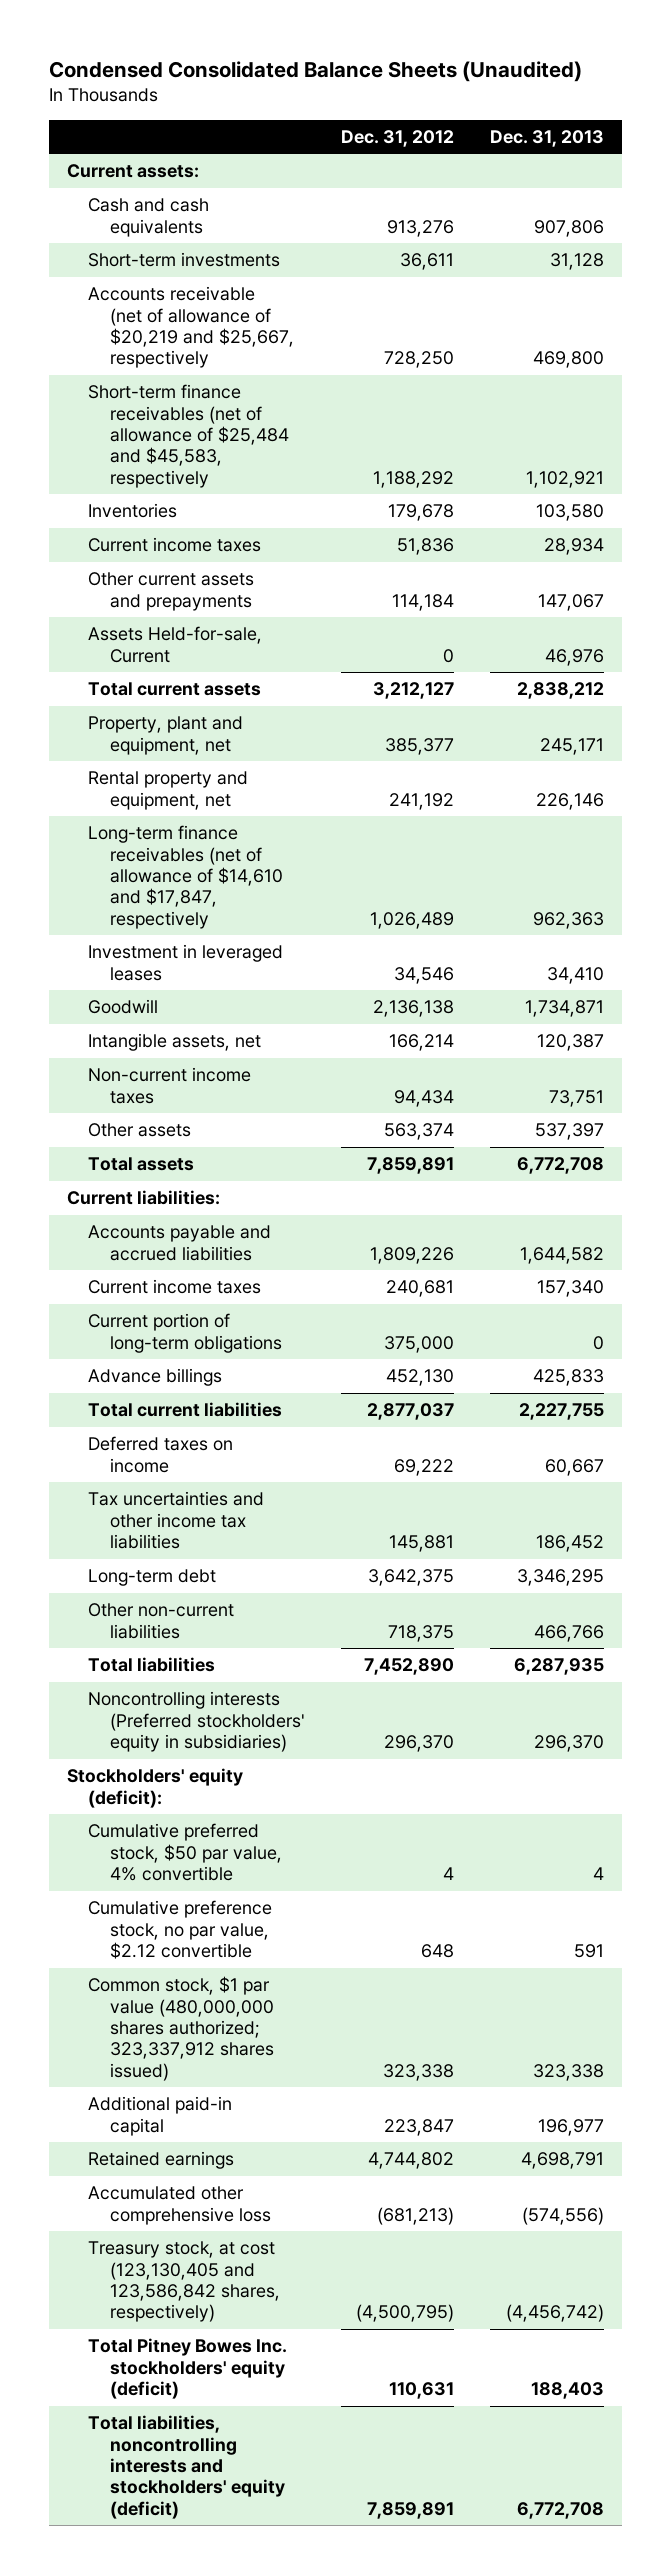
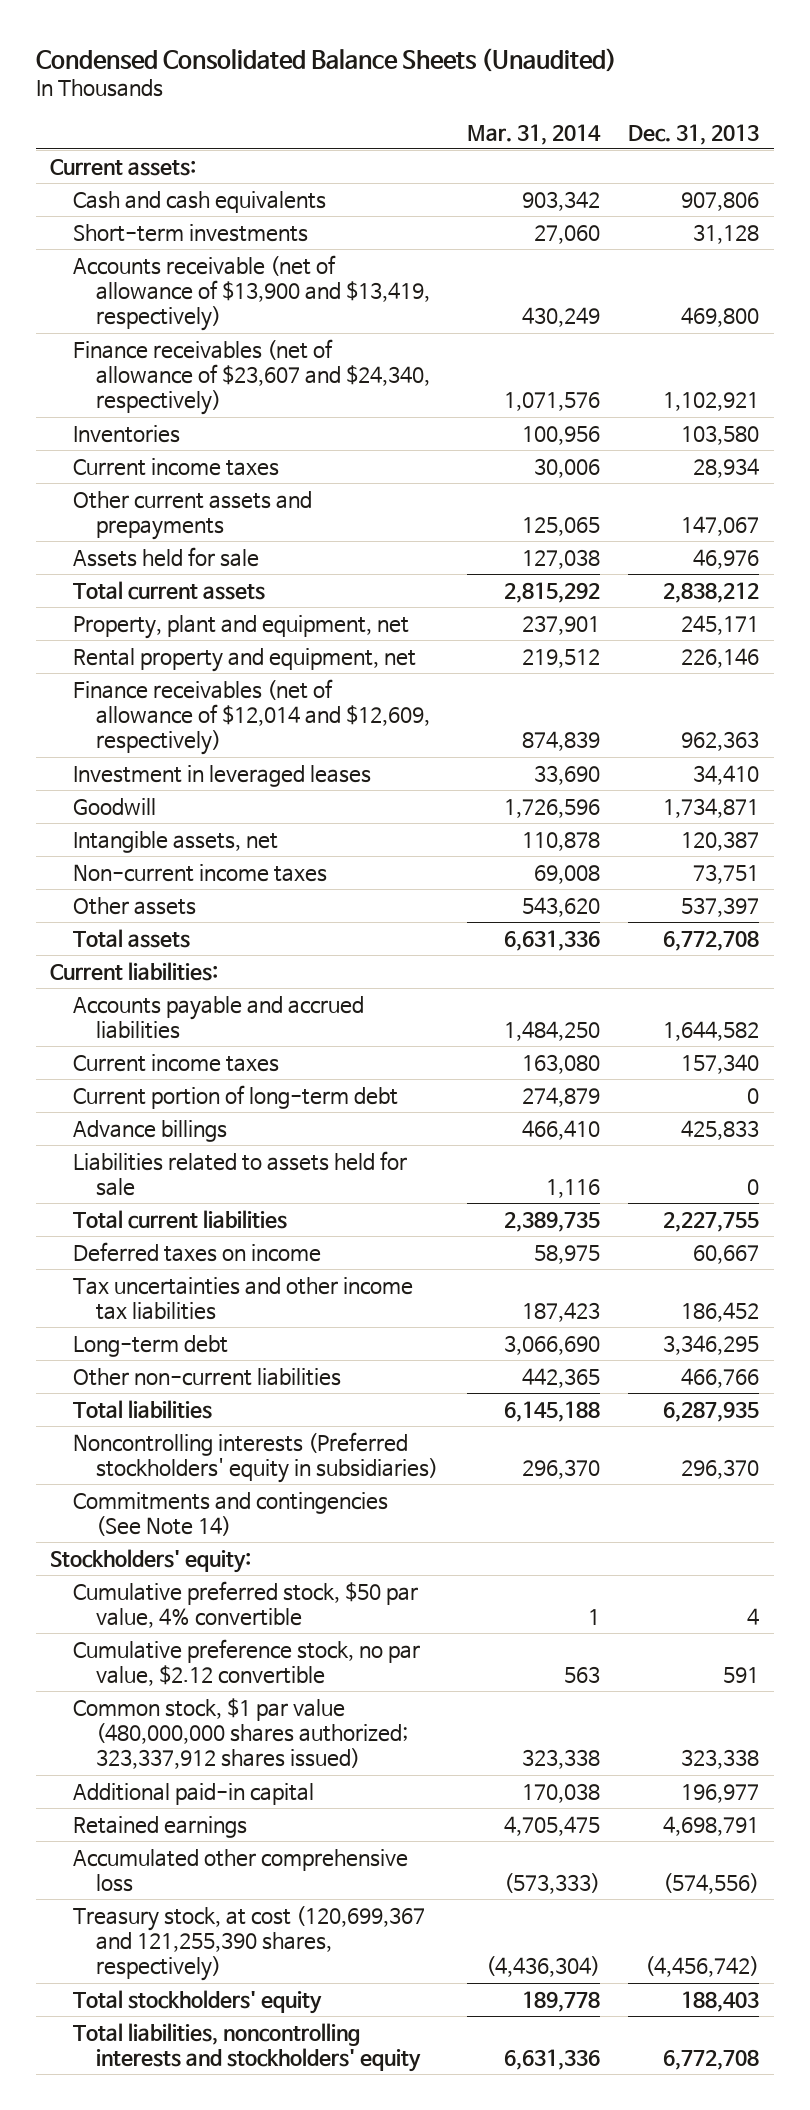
[340,129,454,147] Dec. 31, 2012 -> none
none -> [466,123,601,145] Mar. 31, 2014
[88,286,295,369] Accounts receivable (net of allowance of $20,219 and $25,667, respectively -> [73,254,430,332] Accounts receivable (net of allowance of $13,900 and $13,419, respectively)
[88,384,290,488] Short-term finance receivables (net of allowance of $25,484 and $45,583, respectively -> [73,338,430,416] Finance receivables (net of allowance of $23,607 and $24,340, respectively)
[88,626,263,663] Assets Held-for-sale, Current -> [73,546,260,567] Assets held for sale
[88,825,284,929] Long-term finance receivables (net of allowance of $14,610 and $17,847, respectively -> [73,678,430,756] Finance receivables (net of allowance of $12,014 and $12,609, respectively)
[88,1313,283,1353] Current portion of long-term obligations -> [73,1084,399,1109] Current portion of long-term debt
none -> [73,1150,408,1197] Liabilities related to assets held for sale
none -> [73,1491,389,1537] Commitments and contingencies (See Note 14)
[66,1768,243,1808] Stockholders' equity (deficit): -> [50,1548,252,1573] Stockholders' equity:
[88,2241,281,2323] Treasury stock, at cost (123,130,405 and 123,586,842 shares, respectively) -> [73,1905,426,1982] Treasury stock, at cost (120,699,367 and 121,255,390 shares, respectively)
[88,2338,288,2400] Total Pitney Bowes Inc. stockholders' equity (deficit) -> [73,1989,323,2014] Total stockholders' equity
[88,2415,286,2519] Total liabilities, noncontrolling interests and stockholders' equity (deficit) -> [73,2022,421,2073] Total liabilities, noncontrolling interests and stockholders' equity

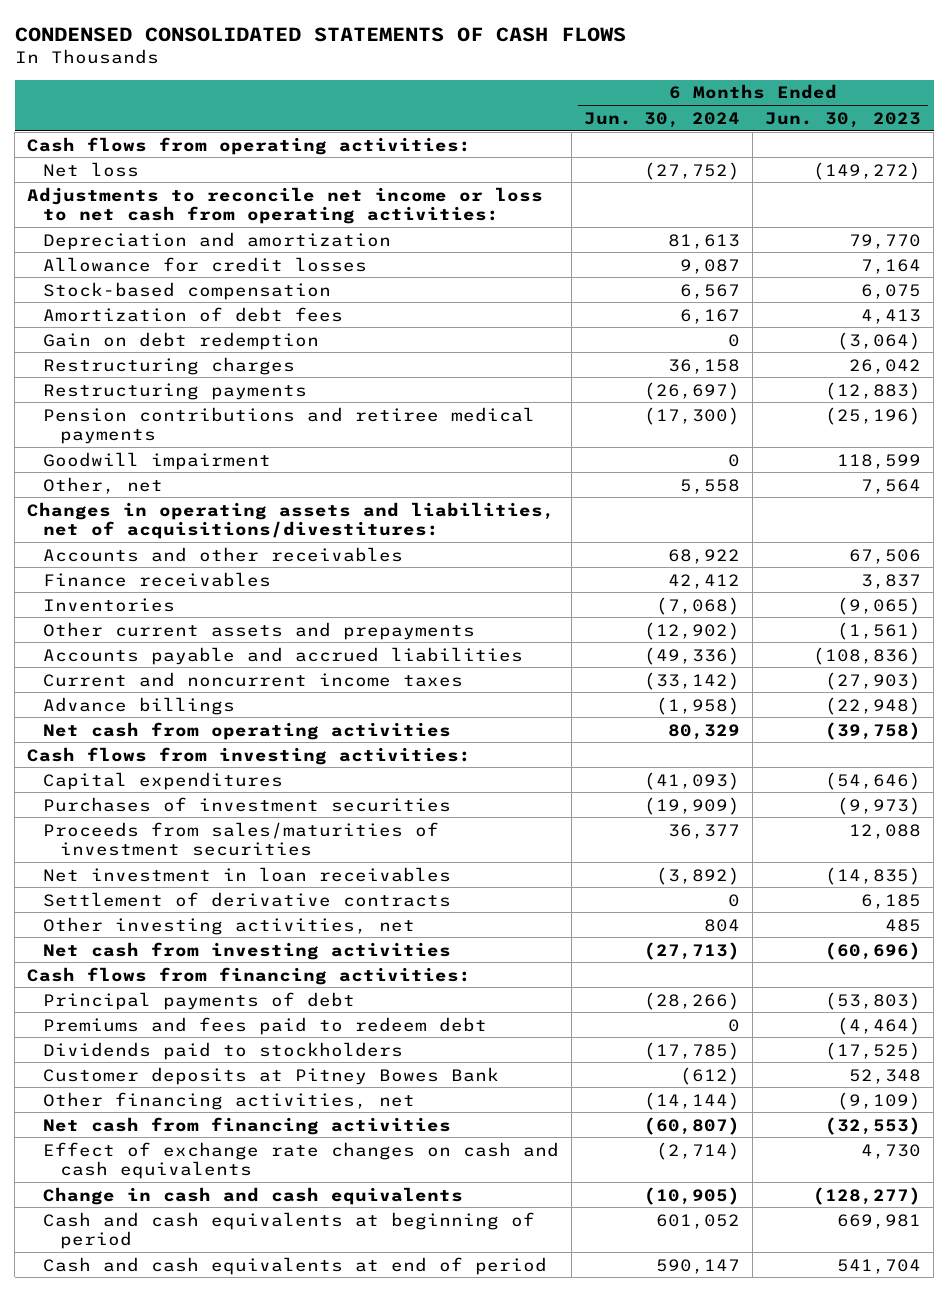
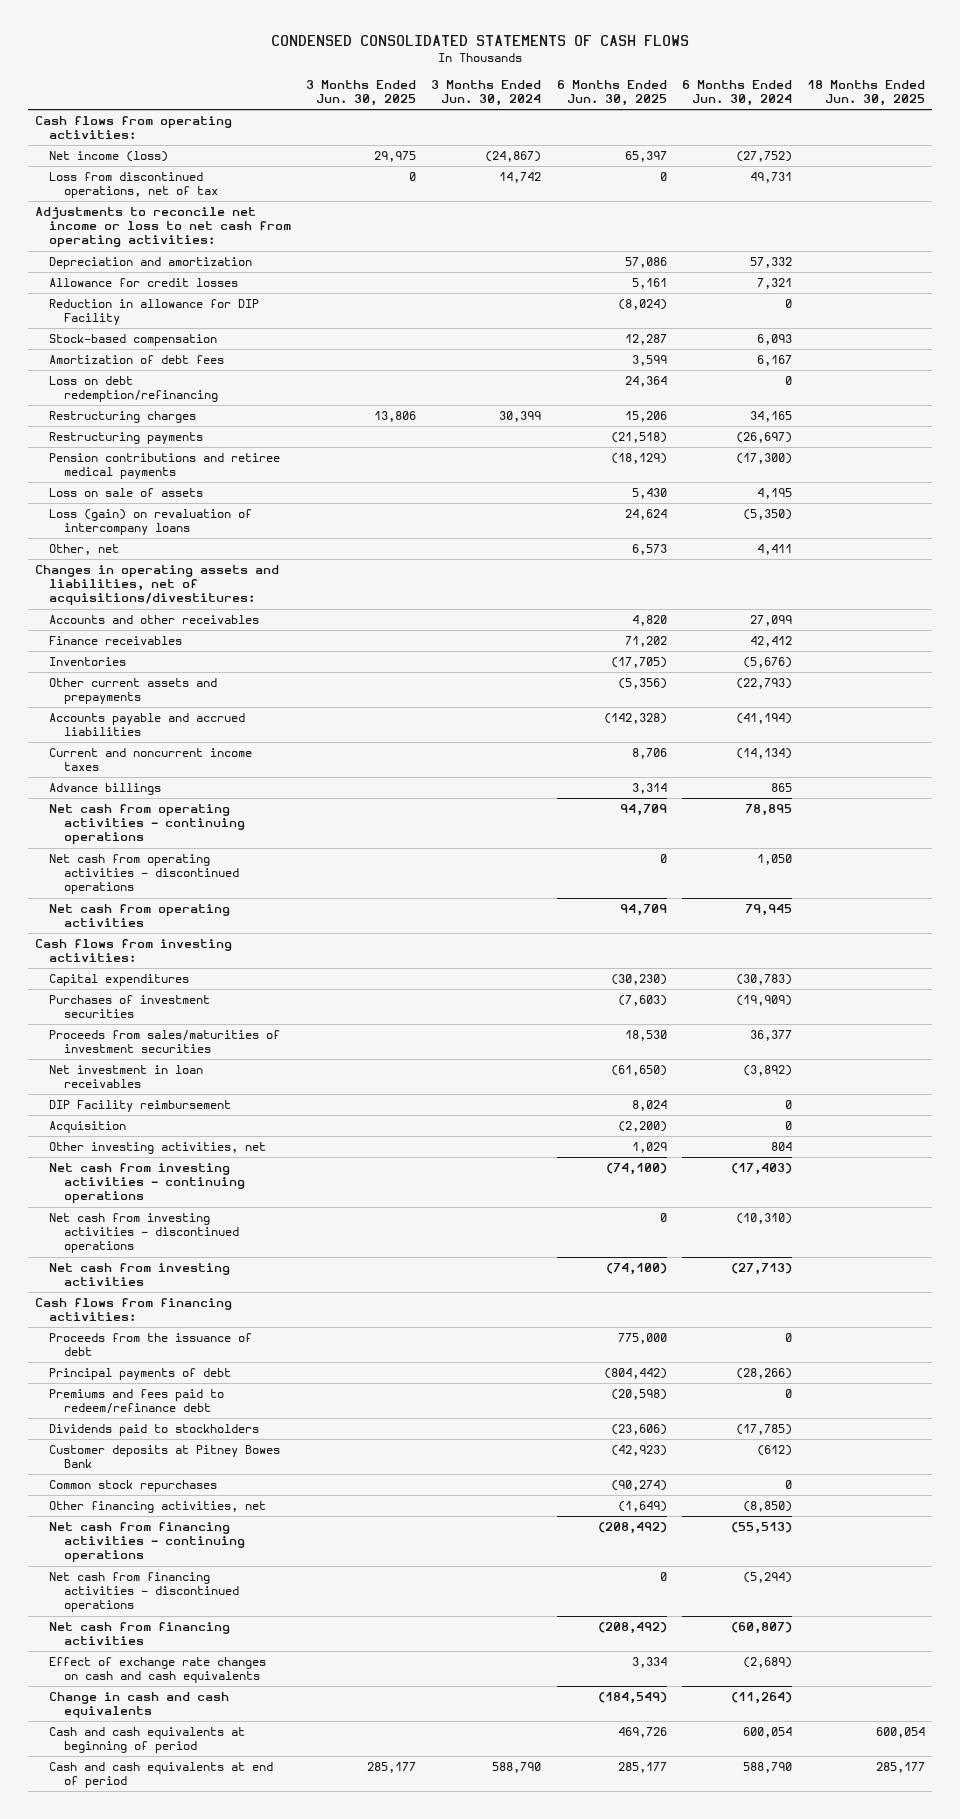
[765,111,922,128] Jun. 30, 2023 -> none
none -> [306,79,417,106] 3 Months Ended Jun. 30, 2025
none -> [431,79,542,106] 3 Months Ended Jun. 30, 2024
none -> [556,79,667,106] 6 Months Ended Jun. 30, 2025
none -> [806,79,925,106] 18 Months Ended Jun. 30, 2025
[43,161,140,177] Net loss -> [49,151,169,163] Net income (loss)
none -> [49,172,218,199] Loss from discontinued operations, net of tax
[668,233,741,249] 81,613 -> [749,257,792,269] 57,332
[680,258,741,274] 9,087 -> [756,278,792,290] 7,321
none -> [49,299,260,326] Reduction in allowance for DIP Facility
[680,283,741,299] 6,567 -> [756,334,792,346] 6,093
[43,331,320,350] Gain on debt redemption -> [49,376,218,403] Loss on debt redemption/refinancing
[668,358,741,374] 36,158 -> [749,411,792,423] 34,165
[43,451,272,470] Goodwill impairment -> none
none -> [49,488,204,498] Loss on sale of assets
none -> [49,509,253,536] Loss (gain) on revaluation of intercompany loans
[680,478,741,494] 5,558 -> [756,544,792,556] 4,411
[668,548,741,564] 68,922 -> [749,615,792,627] 27,099
[656,596,741,615] (7,068) -> [742,657,792,669] (5,676)
[644,621,741,640] (12,902) -> [735,678,792,690] (22,793)
[644,646,741,665] (49,336) -> [735,713,792,725] (41,194)
[644,671,741,690] (33,142) -> [735,748,792,760] (14,134)
[656,696,741,715] (1,958) -> [770,783,792,793] 865
none -> [49,804,245,845] Net cash from operating activities - continuing operations
none -> [49,854,239,895] Net cash from operating activities - discontinued operations
[668,723,741,740] 80,329 -> [744,904,792,917] 79,945
[644,771,741,790] (41,093) -> [735,974,792,986] (30,783)
[43,891,452,907] Settlement of derivative contracts -> none
none -> [49,1100,232,1113] DIP Facility reimbursement
none -> [49,1121,127,1134] Acquisition
none -> [49,1163,245,1204] Net cash from investing activities - continuing operations
none -> [49,1213,239,1254] Net cash from investing activities - discontinued operations
none -> [49,1333,253,1357] Proceeds from the issuance of debt
[43,1016,488,1035] Premiums and fees paid to redeem debt -> [49,1389,225,1415] Premiums and fees paid to redeem/refinance debt
none -> [49,1480,218,1493] Common stock repurchases
[644,1091,741,1110] (14,144) -> [742,1501,792,1513] (8,850)
none -> [49,1522,245,1563] Net cash from financing activities - continuing operations
none -> [49,1572,239,1613] Net cash from financing activities - discontinued operations
[656,1141,741,1160] (2,714) -> [742,1657,792,1669] (2,689)
[644,1186,741,1205] (10,905) -> [730,1692,792,1705] (11,264)
[656,1213,741,1229] 601,052 -> [742,1727,792,1739] 600,054
[656,1258,741,1274] 590,147 -> [742,1762,792,1774] 588,790

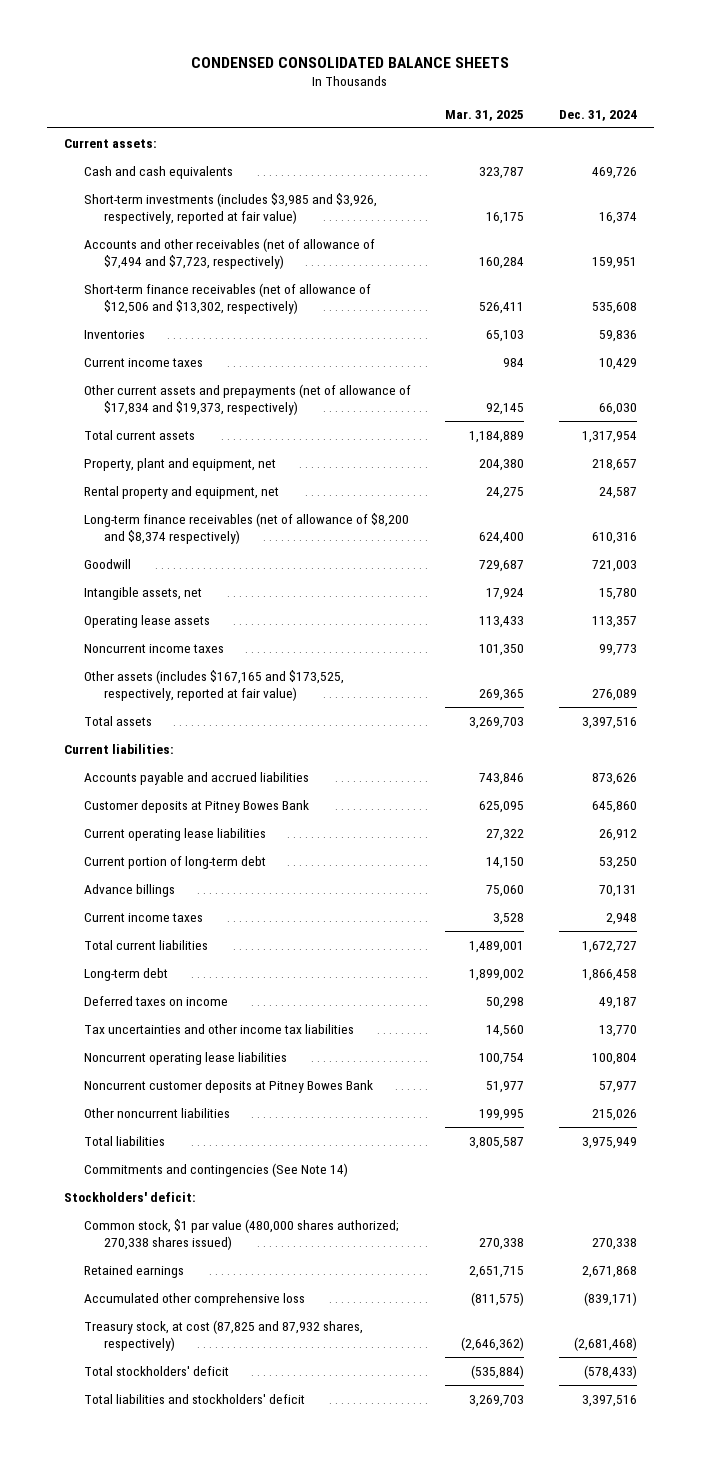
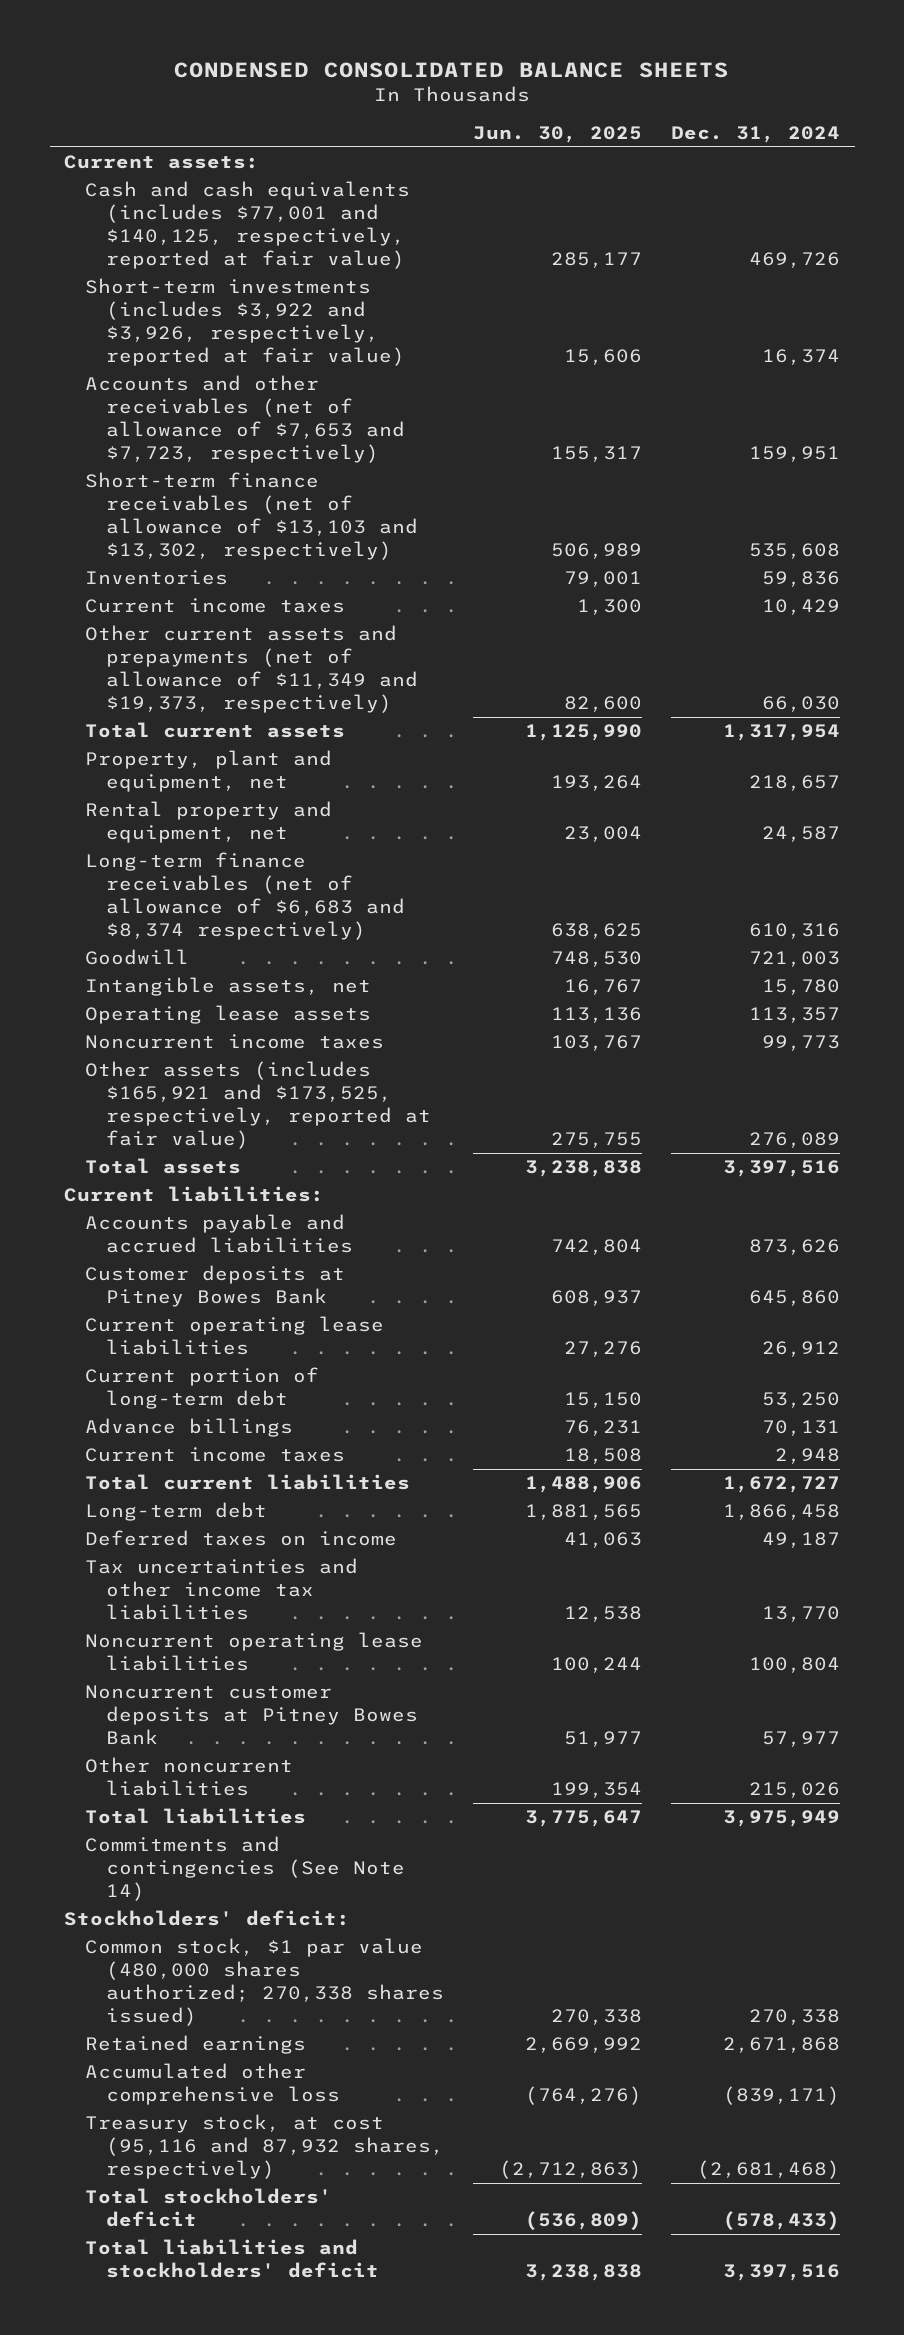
[445,109,525,121] Mar. 31, 2025 -> none
none -> [472,126,642,144] Jun. 30, 2025
[84,165,234,179] Cash and cash equivalents -> [84,181,410,270] Cash and cash equivalents (includes $77,001 and $140,125, respectively, reported at fair value)
[84,192,378,225] Short-term investments (includes $3,985 and $3,926, respectively, reported at fair value) -> [84,278,405,367] Short-term investments (includes $3,922 and $3,926, respectively, reported at fair value)
[84,237,376,270] Accounts and other receivables (net of allowance of $7,494 and $7,723, respectively) -> [84,375,405,464] Accounts and other receivables (net of allowance of $7,653 and $7,723, respectively)
[84,282,372,315] Short-term finance receivables (net of allowance of $12,506 and $13,302, respectively) -> [84,472,418,561] Short-term finance receivables (net of allowance of $13,103 and $13,302, respectively)
[84,383,412,416] Other current assets and prepayments (net of allowance of $17,834 and $19,373, respectively) -> [84,625,418,714] Other current assets and prepayments (net of allowance of $11,349 and $19,373, respectively)
[84,512,410,545] Long-term finance receivables (net of allowance of $8,200 and $8,374 respectively) -> [84,852,405,941] Long-term finance receivables (net of allowance of $6,683 and $8,374 respectively)
[84,669,345,702] Other assets (includes $167,165 and $173,525, respectively, reported at fair value) -> [84,1061,431,1150] Other assets (includes $165,921 and $173,525, respectively, reported at fair value)
[84,1319,364,1352] Treasury stock, at cost (87,825 and 87,932 shares, respectively) -> [84,2114,444,2180] Treasury stock, at cost (95,116 and 87,932 shares, respectively)

